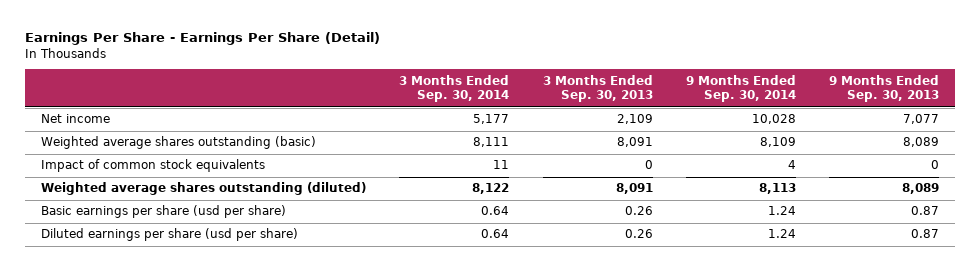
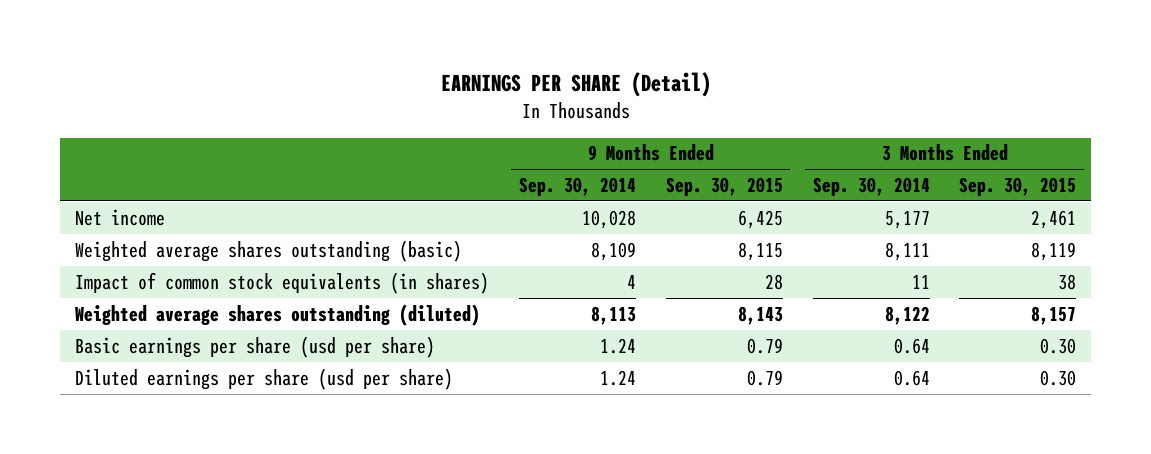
[24,32,380,46] Earnings Per Share - Earnings Per Share (Detail) -> [440,71,711,97] EARNINGS PER SHARE (Detail)
[542,74,653,103] 3 Months Ended Sep. 30, 2013 -> none
[828,74,939,103] 9 Months Ended Sep. 30, 2013 -> none
none -> [665,177,783,197] Sep. 30, 2015
none -> [959,177,1077,197] Sep. 30, 2015
[41,159,266,173] Impact of common stock equivalents -> [74,271,489,294] Impact of common stock equivalents (in shares)

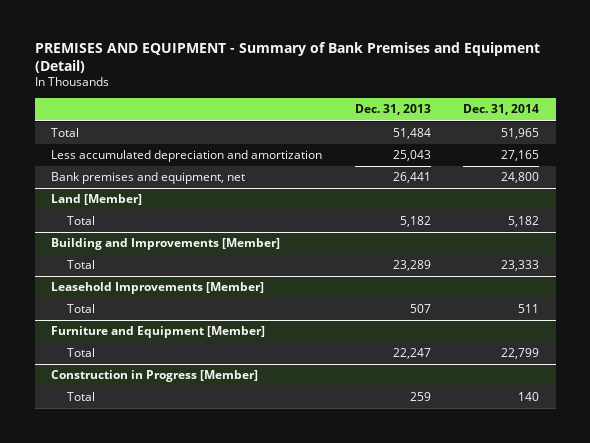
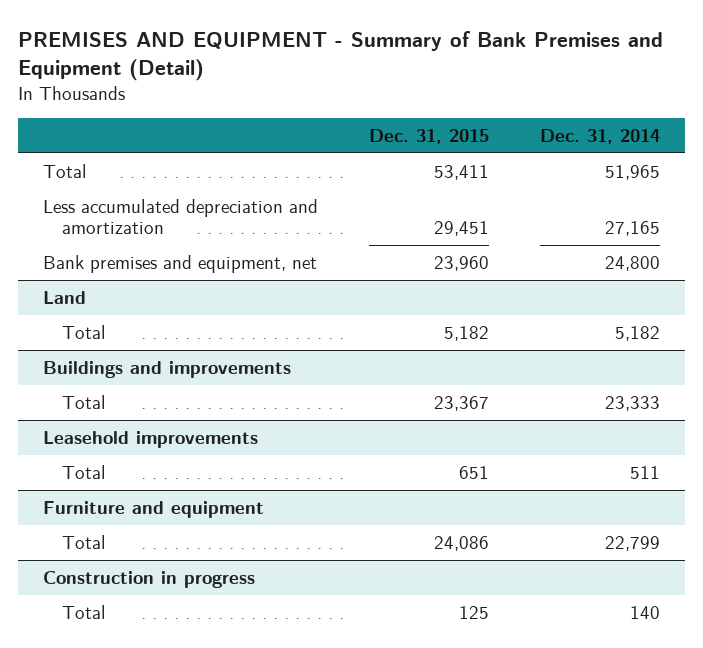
[354,104,431,116] Dec. 31, 2013 -> none
none -> [368,128,489,144] Dec. 31, 2015
[50,194,142,206] Land [Member] -> [43,290,87,304] Land
[50,238,280,251] Building and Improvements [Member] -> [43,360,292,378] Buildings and improvements
[50,282,264,295] Leasehold Improvements [Member] -> [43,430,259,448] Leasehold improvements
[50,326,265,339] Furniture and Equipment [Member] -> [43,500,265,518] Furniture and equipment
[50,370,258,383] Construction in Progress [Member] -> [43,570,256,588] Construction in progress

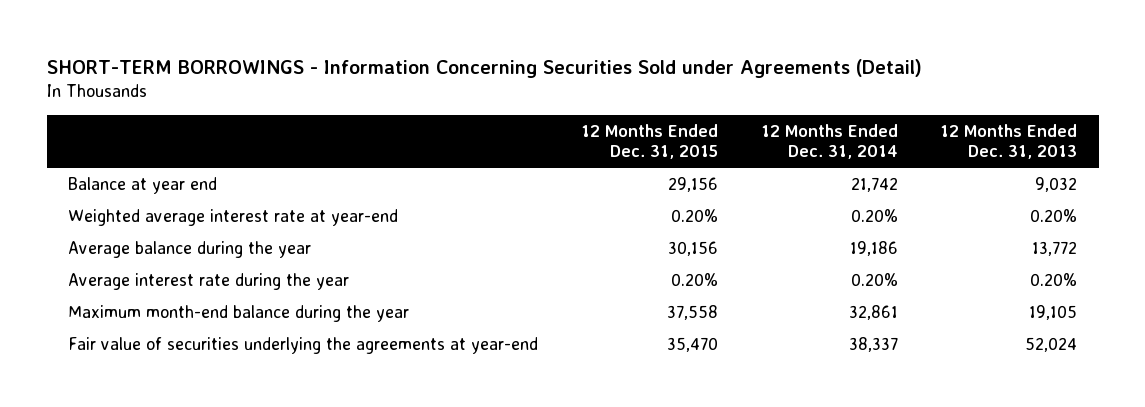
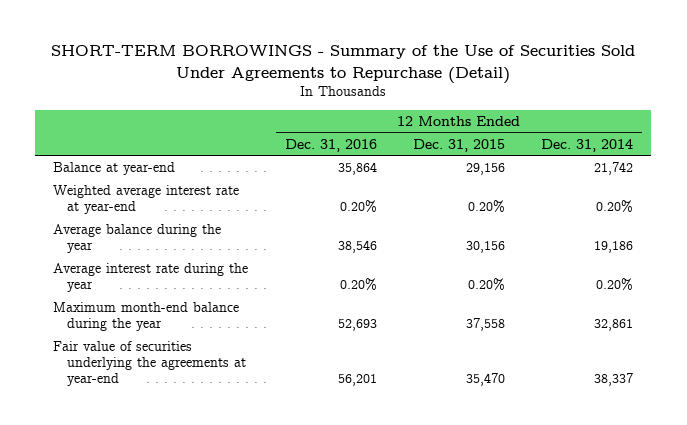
[46,58,922,78] SHORT-TERM BORROWINGS - Information Concerning Securities Sold under Agreements (Detail) -> [51,45,636,84] SHORT-TERM BORROWINGS - Summary of the Use of Securities Sold Under Agreements to Repurchase (Detail)
[940,123,1078,160] 12 Months Ended Dec. 31, 2013 -> none
none -> [284,138,377,152] Dec. 31, 2016
[68,176,218,194] Balance at year end -> [53,161,176,175] Balance at year-end

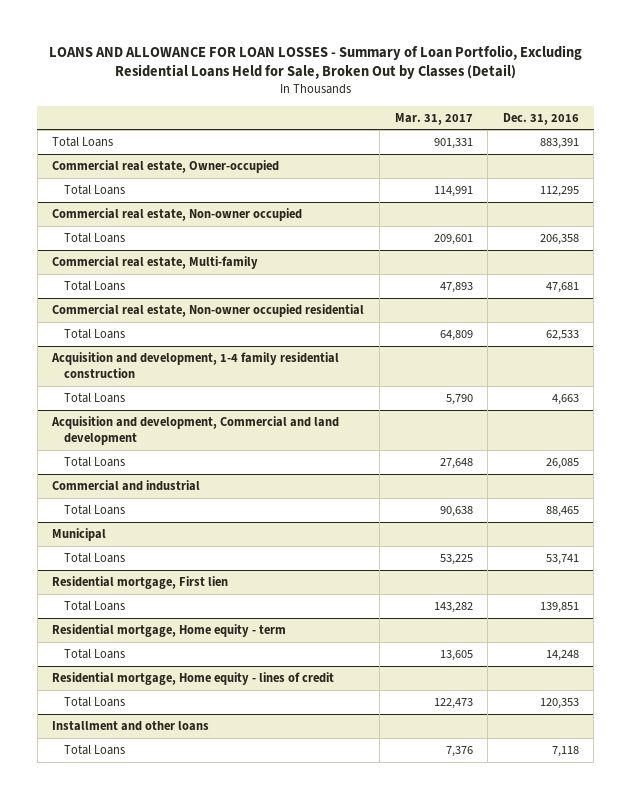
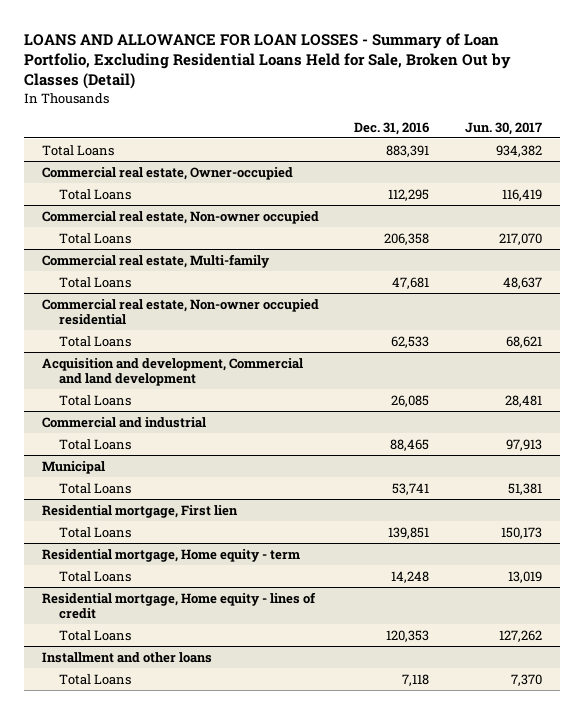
[394,112,473,125] Mar. 31, 2017 -> none
none -> [464,121,542,135] Jun. 30, 2017
[51,352,340,378] Acquisition and development, 1-4 family residential construction -> none
[64,393,126,404] Total Loans -> none

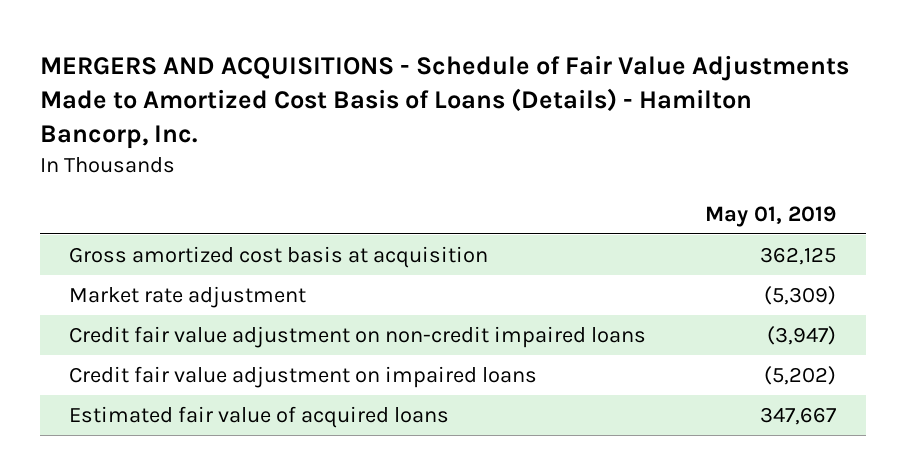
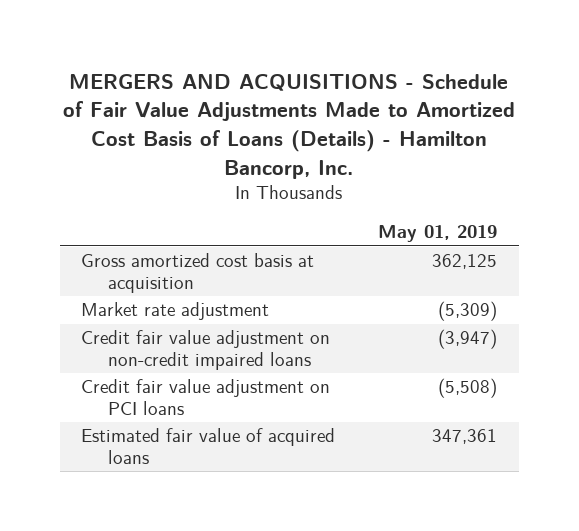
[69,365,538,388] Credit fair value adjustment on impaired loans -> [81,379,331,415] Credit fair value adjustment on PCI loans
[764,365,837,385] (5,202) -> [438,378,498,399] (5,508)
[760,406,837,425] 347,667 -> [432,429,498,445] 347,361

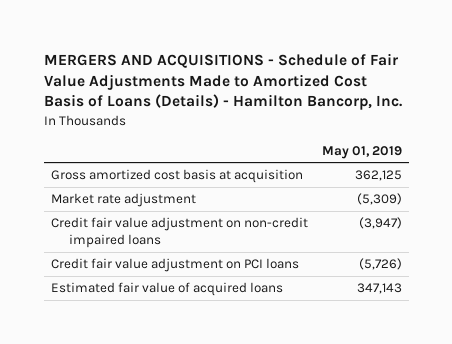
[438,378,498,399] (5,508) -> [358,258,402,271] (5,726)
[432,429,498,445] 347,361 -> [356,283,402,295] 347,143

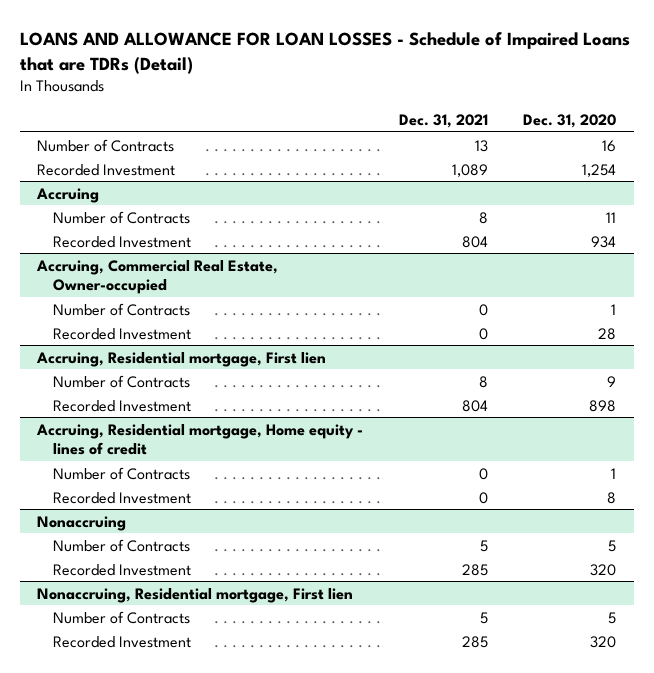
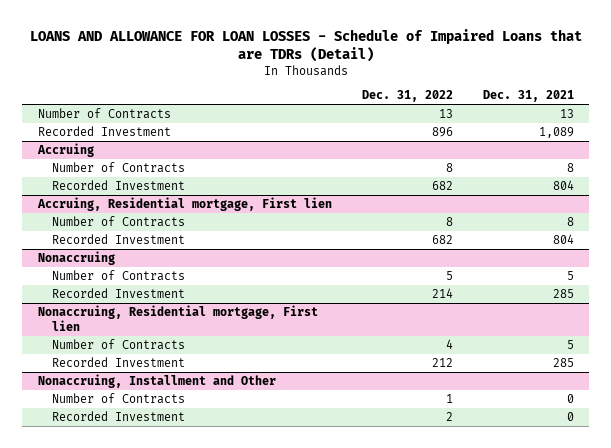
[523,114,617,129] Dec. 31, 2020 -> none
none -> [361,90,453,103] Dec. 31, 2022
[36,259,279,295] Accruing, Commercial Real Estate, Owner-occupied -> none
[53,302,191,316] Number of Contracts -> none
[53,327,192,340] Recorded Investment -> none
[36,423,364,456] Accruing, Residential mortgage, Home equity - lines of credit -> none
[53,466,191,480] Number of Contracts -> none
[53,491,192,504] Recorded Investment -> none
none -> [37,374,276,389] Nonaccruing, Installment and Other
none -> [52,393,186,405] Number of Contracts
none -> [52,411,186,422] Recorded Investment

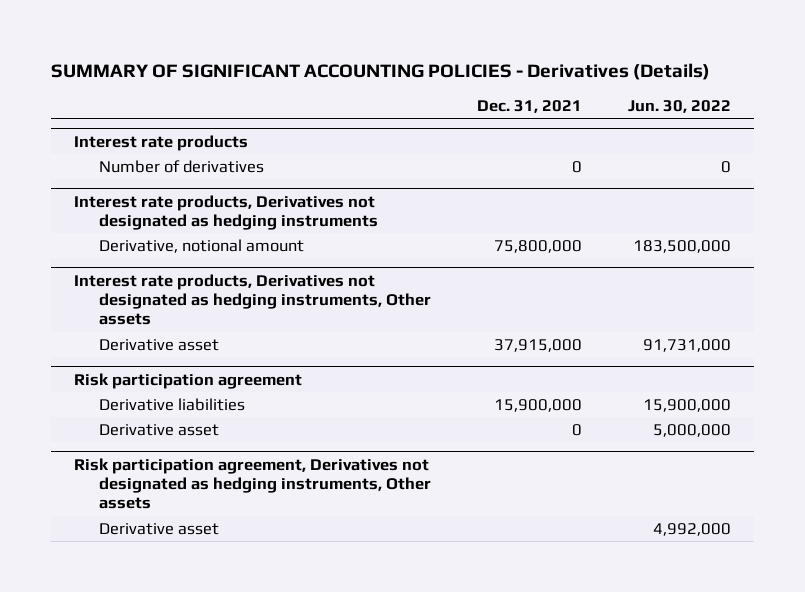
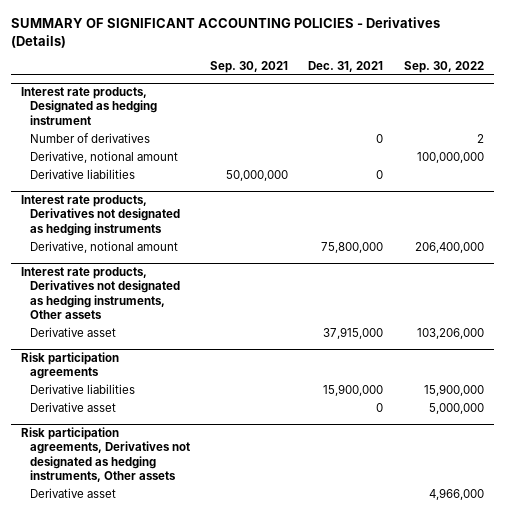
[627,100,731,114] Jun. 30, 2022 -> none
none -> [210,61,289,74] Sep. 30, 2021
none -> [403,61,484,74] Sep. 30, 2022
[73,134,248,151] Interest rate products -> none
none -> [20,87,157,125] Interest rate products, Designated as hedging instrument
none -> [29,151,178,164] Derivative, notional amount
none -> [29,169,135,180] Derivative liabilities
[73,372,302,389] Risk participation agreement -> [20,352,119,380] Risk participation agreements
[73,457,432,510] Risk participation agreement, Derivatives not designated as hedging instruments, Other assets -> [20,427,190,482] Risk participation agreements, Derivatives not designated as hedging instruments, Other assets

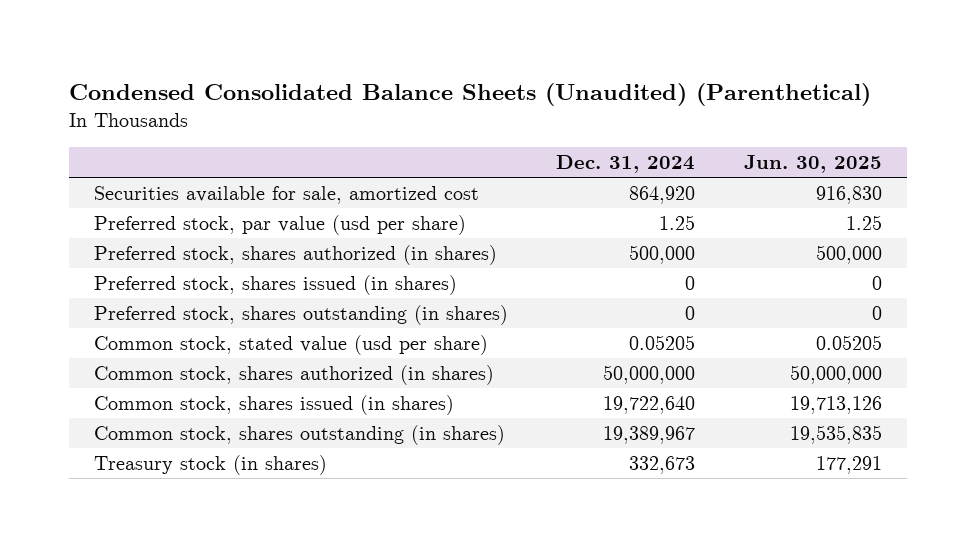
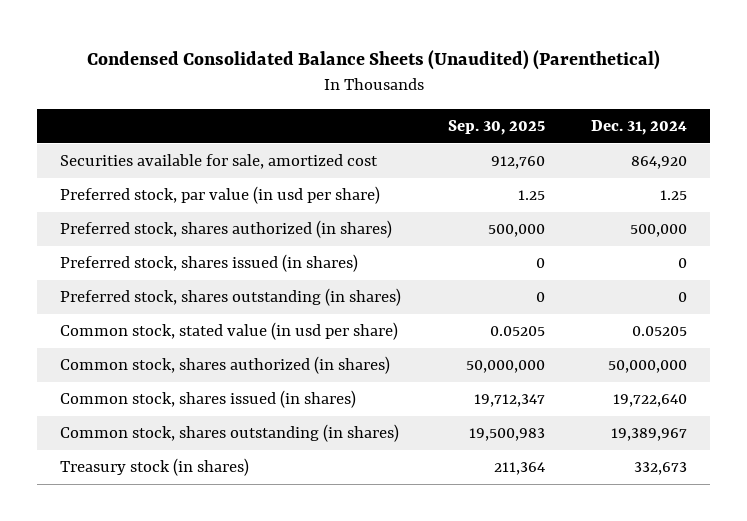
[744,154,883,173] Jun. 30, 2025 -> none
none -> [447,119,545,135] Sep. 30, 2025
[93,215,466,236] Preferred stock, par value (usd per share) -> [60,186,381,205] Preferred stock, par value (in usd per share)
[93,335,488,356] Common stock, stated value (usd per share) -> [60,322,399,341] Common stock, stated value (in usd per share)

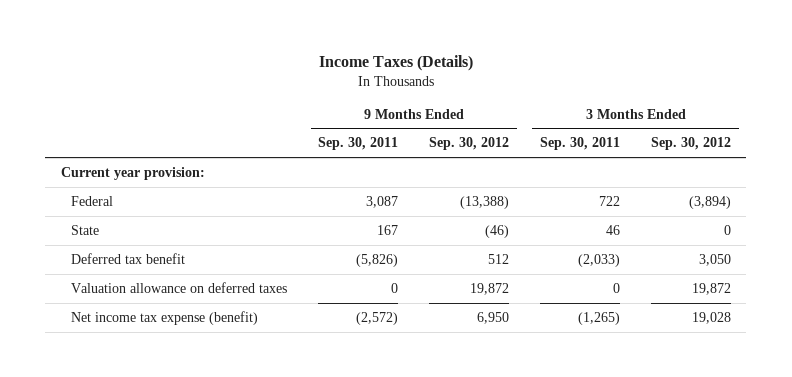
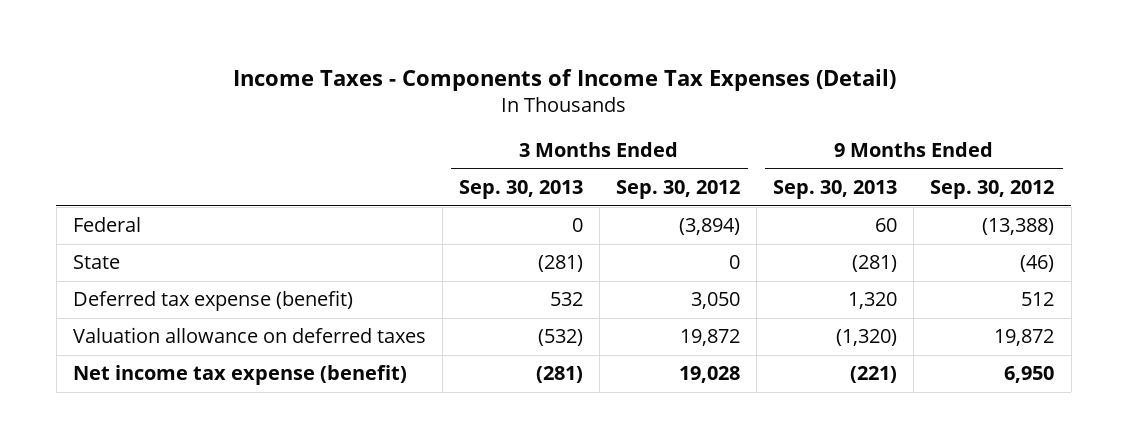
[318,54,473,71] Income Taxes (Details) -> [232,69,896,92] Income Taxes - Components of Income Tax Expenses (Detail)
[318,137,399,151] Sep. 30, 2011 -> none
[540,137,621,151] Sep. 30, 2011 -> none
none -> [458,180,583,200] Sep. 30, 2013
none -> [773,180,898,200] Sep. 30, 2013
[60,166,205,180] Current year provision: -> none
[71,252,186,264] Deferred tax benefit -> [72,290,353,312] Deferred tax expense (benefit)

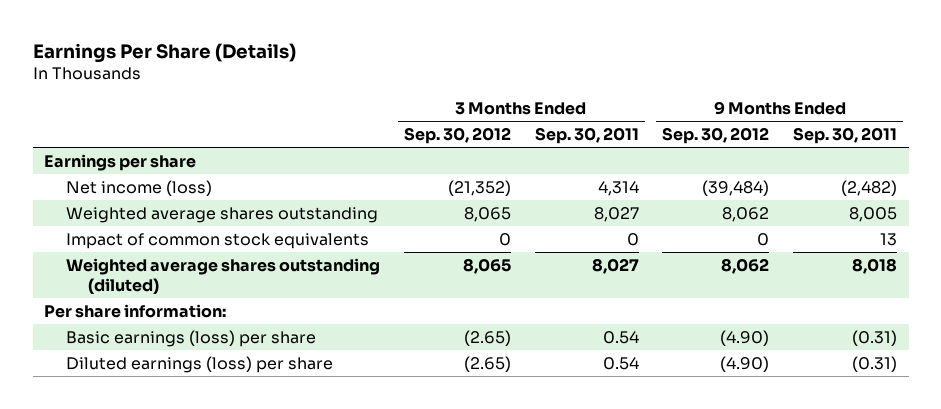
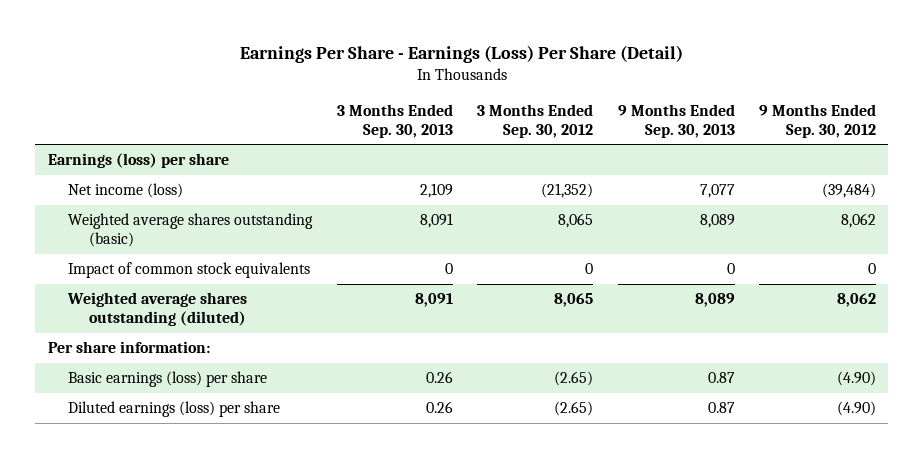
[32,42,296,63] Earnings Per Share (Details) -> [239,45,683,64] Earnings Per Share - Earnings (Loss) Per Share (Detail)
[534,127,639,145] Sep. 30, 2011 -> none
[793,127,898,145] Sep. 30, 2011 -> none
none -> [336,103,453,138] 3 Months Ended Sep. 30, 2013
none -> [617,103,735,138] 9 Months Ended Sep. 30, 2013
[44,153,197,171] Earnings per share -> [47,153,229,169] Earnings (loss) per share
[66,206,379,223] Weighted average shares outstanding -> [68,213,314,248] Weighted average shares outstanding (basic)

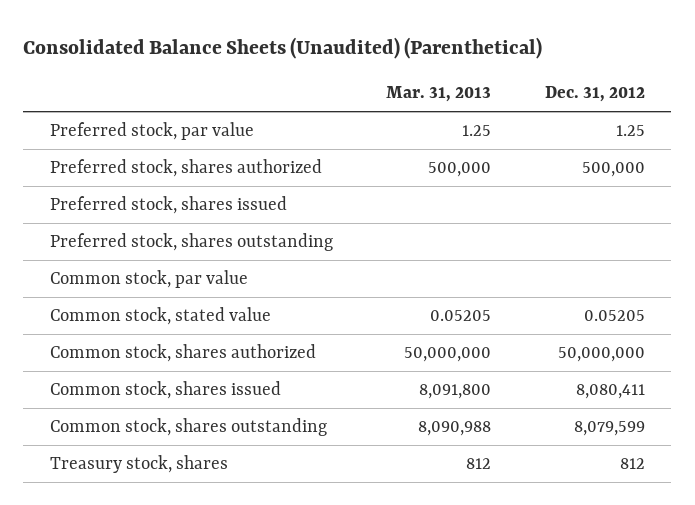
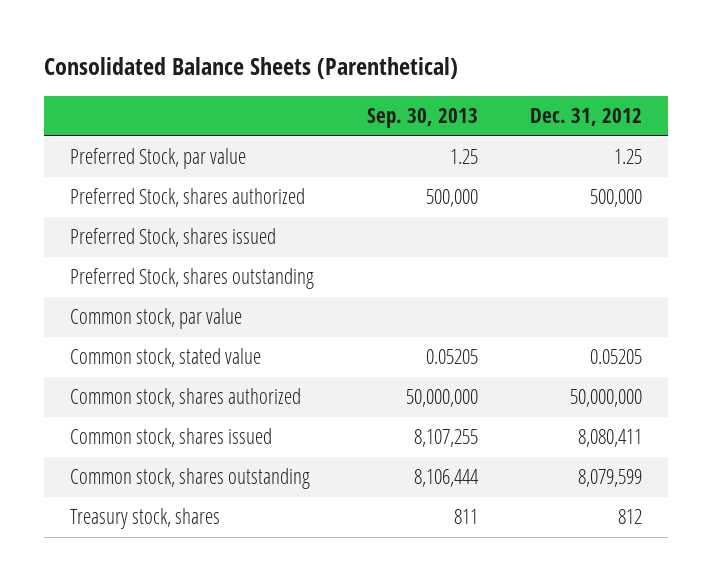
[23,36,543,59] Consolidated Balance Sheets (Unaudited) (Parenthetical) -> [43,57,458,80] Consolidated Balance Sheets (Parenthetical)
[386,86,492,103] Mar. 31, 2013 -> none
none -> [366,108,478,129] Sep. 30, 2013
[49,122,254,141] Preferred stock, par value -> [70,148,247,170] Preferred Stock, par value
[49,159,322,178] Preferred stock, shares authorized -> [70,188,306,208] Preferred Stock, shares authorized
[49,196,287,215] Preferred stock, shares issued -> [70,228,277,248] Preferred Stock, shares issued
[49,233,333,252] Preferred stock, shares outstanding -> [70,268,315,290] Preferred Stock, shares outstanding

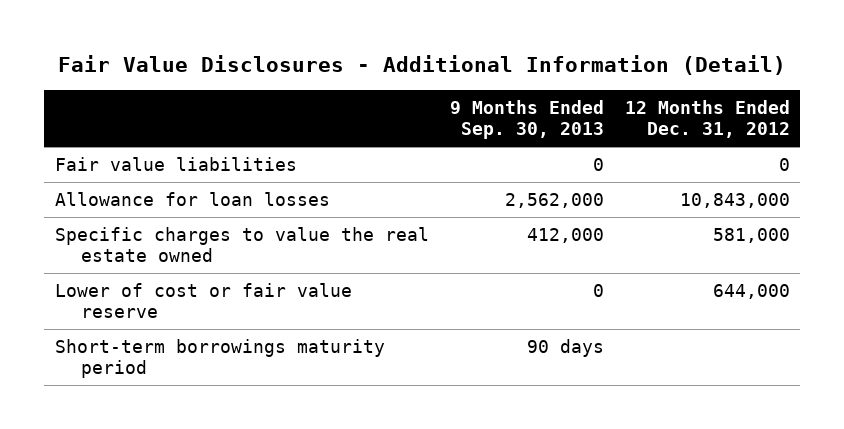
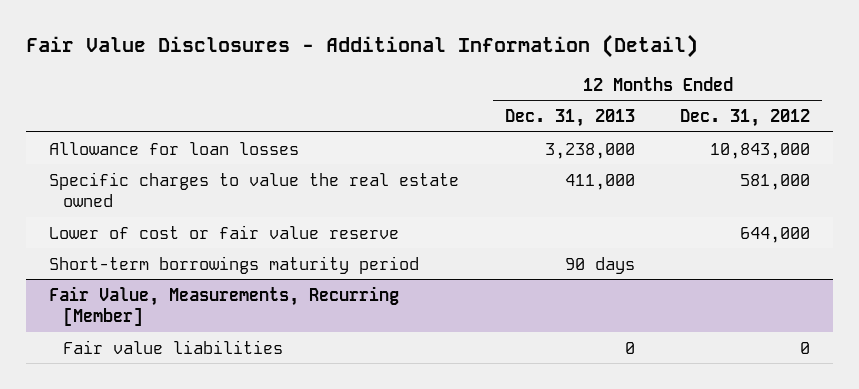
[449,100,604,140] 9 Months Ended Sep. 30, 2013 -> none
none -> [504,109,635,128] Dec. 31, 2013
[54,156,297,171] Fair value liabilities -> none
none -> [48,285,399,327] Fair Value, Measurements, Recurring [Member]
none -> [63,339,284,354] Fair value liabilities

